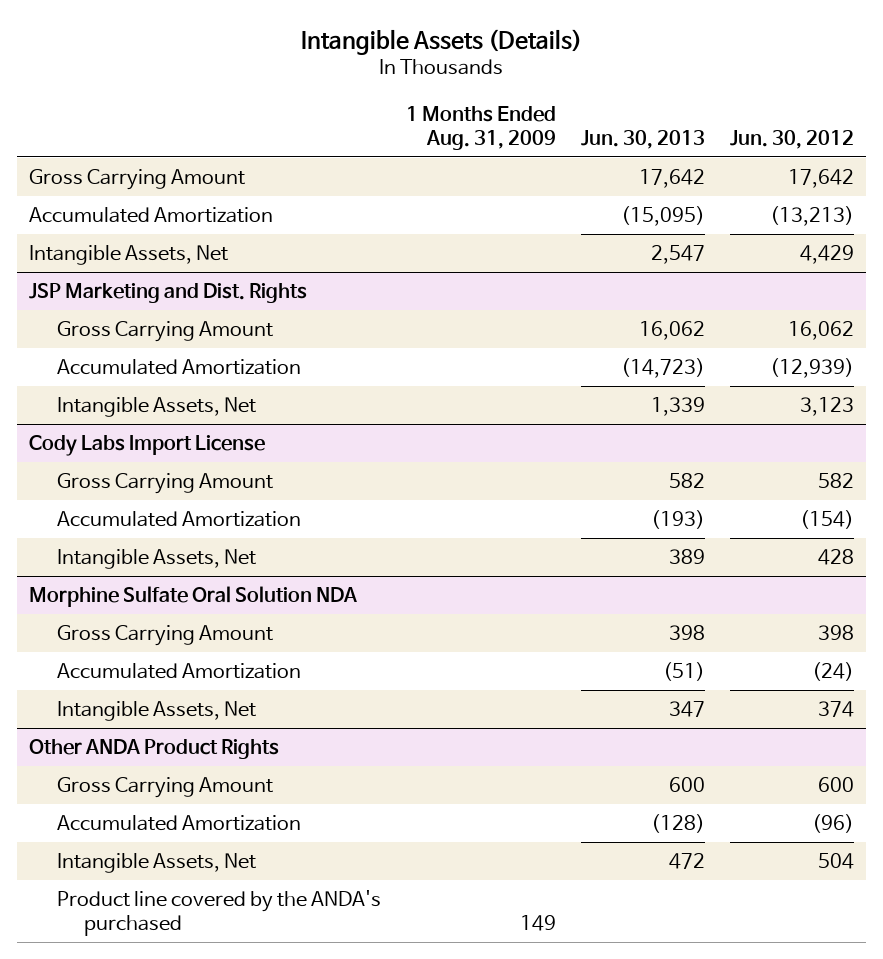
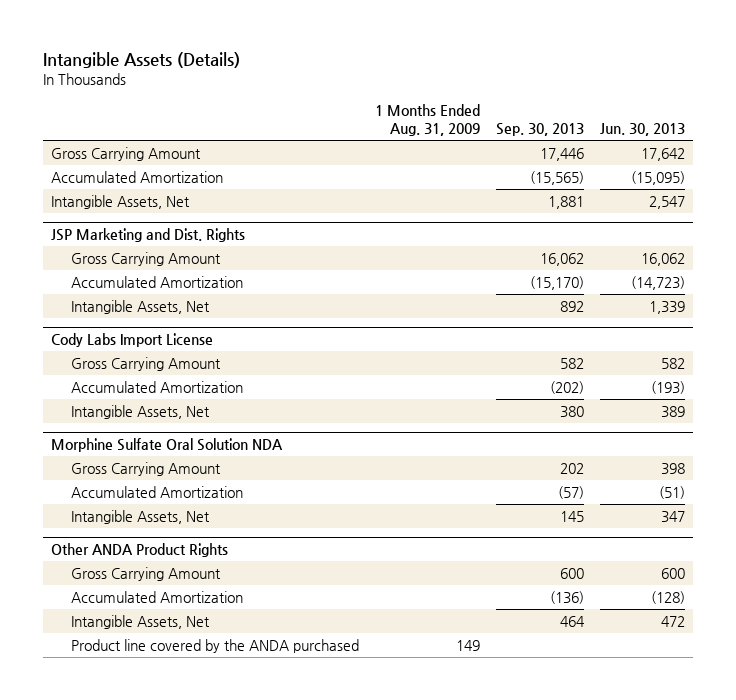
[729,129,854,149] Jun. 30, 2012 -> none
none -> [496,123,585,137] Sep. 30, 2013
[56,890,381,937] Product line covered by the ANDA's purchased -> [71,638,360,653] Product line covered by the ANDA purchased

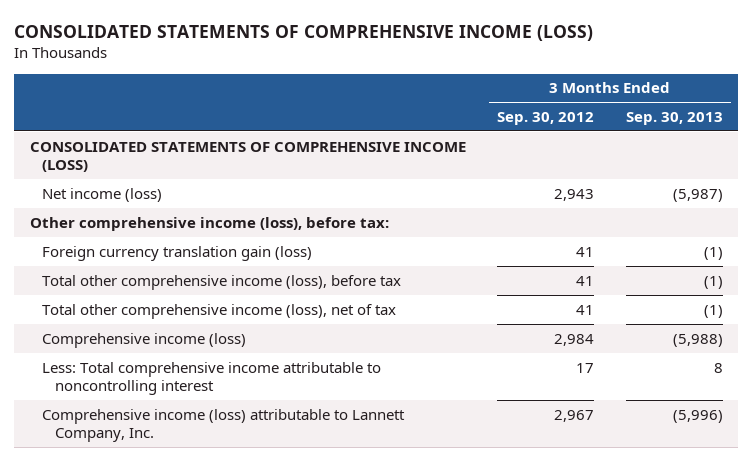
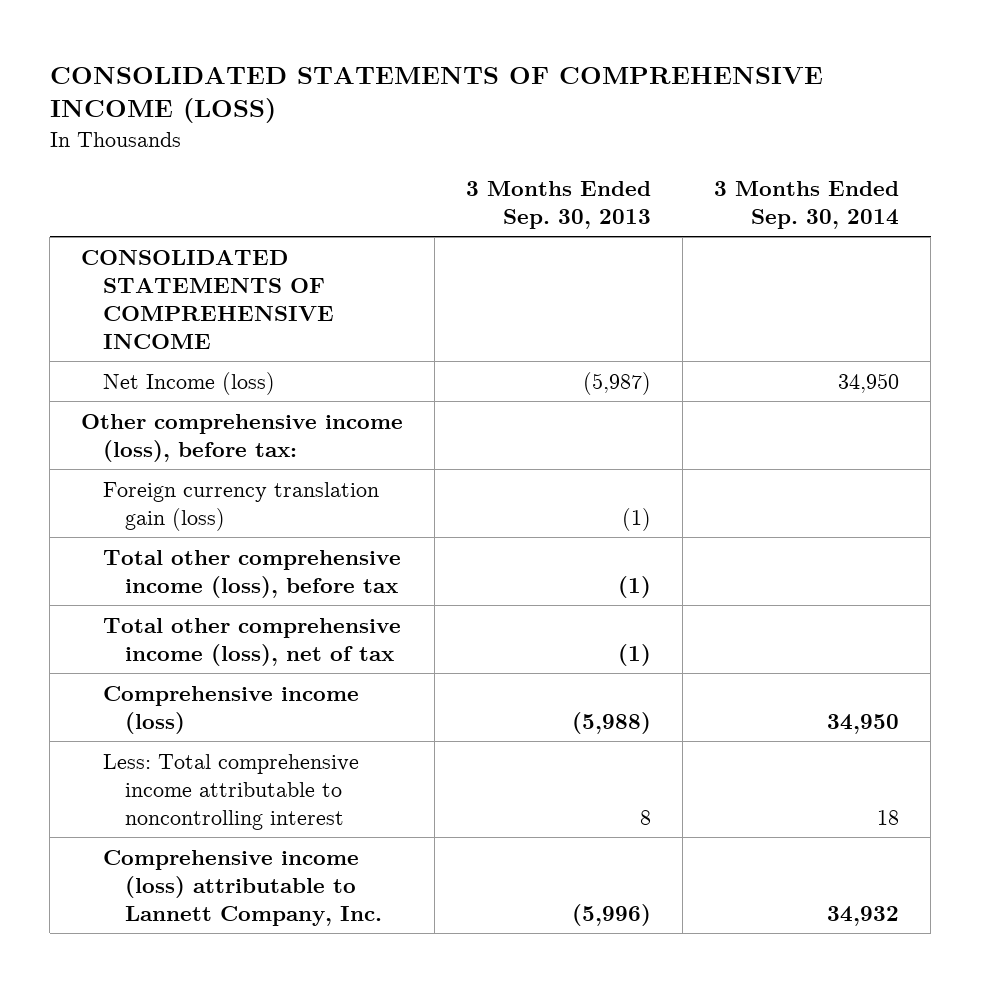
[497,112,595,126] Sep. 30, 2012 -> none
none -> [714,180,900,229] 3 Months Ended Sep. 30, 2014
[29,141,466,172] CONSOLIDATED STATEMENTS OF COMPREHENSIVE INCOME (LOSS) -> [81,249,335,349] CONSOLIDATED STATEMENTS OF COMPREHENSIVE INCOME
[42,187,163,202] Net income (loss) -> [103,371,276,395] Net Income (loss)

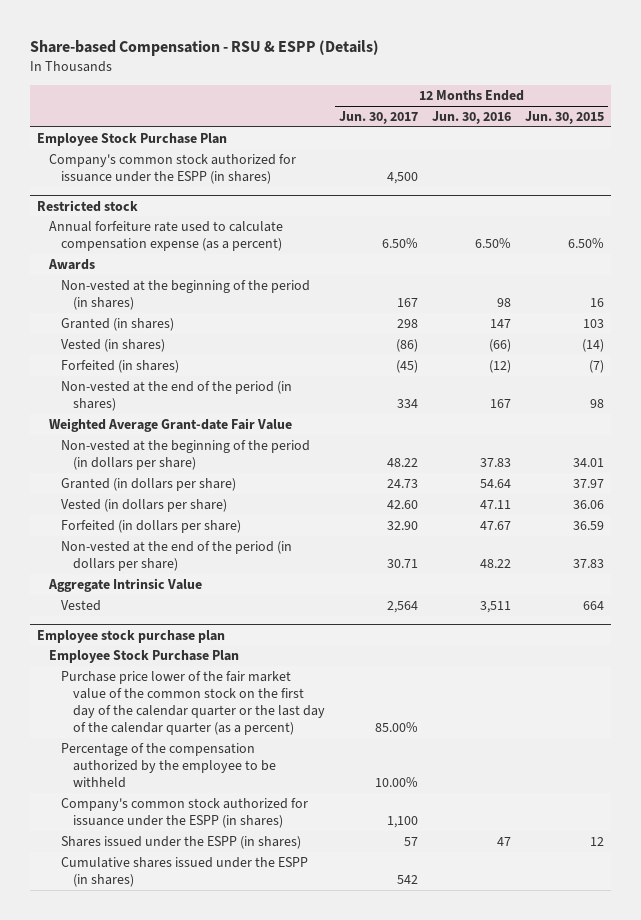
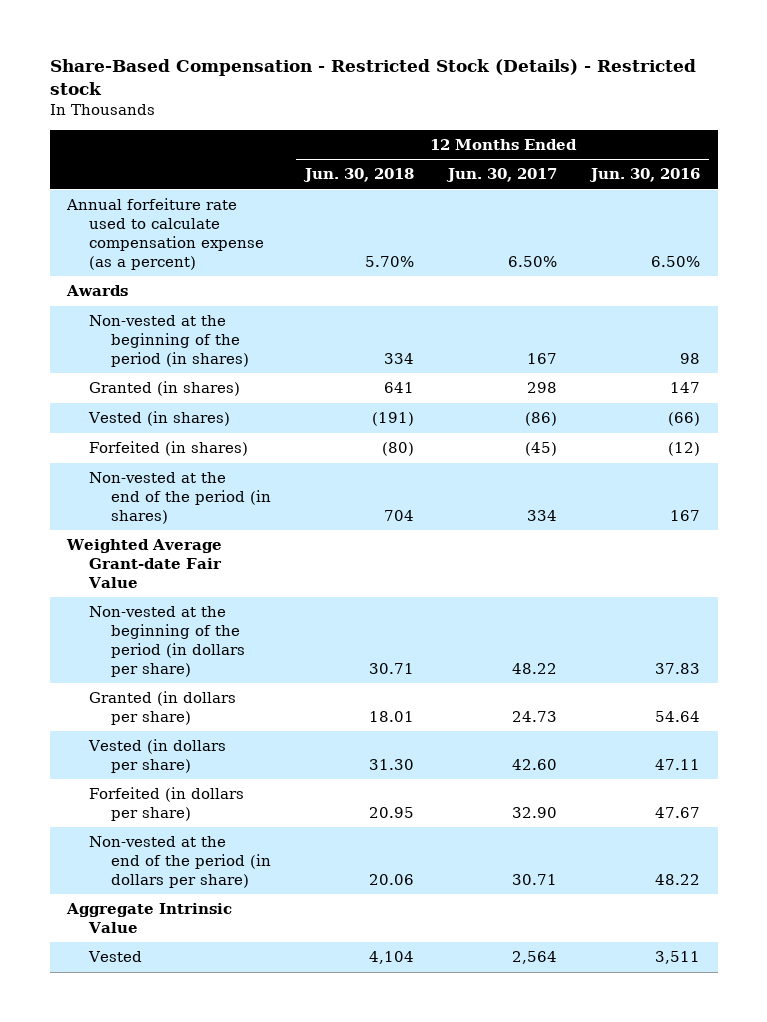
[30,40,380,57] Share-based Compensation - RSU & ESPP (Details) -> [49,59,696,96] Share-Based Compensation - Restricted Stock (Details) - Restricted stock
[525,111,605,125] Jun. 30, 2015 -> none
none -> [302,168,414,183] Jun. 30, 2018
[37,133,228,147] Employee Stock Purchase Plan -> none
[49,154,297,185] Company's common stock authorized for issuance under the ESPP (in shares) -> none
[37,199,139,212] Restricted stock -> none
[37,629,226,643] Employee stock purchase plan -> none
[49,650,240,664] Employee Stock Purchase Plan -> none
[60,671,325,736] Purchase price lower of the fair market value of the common stock on the first day of the calendar quarter or the last day of the calendar quarter (as a percent) -> none
[60,743,276,789] Percentage of the compensation authorized by the employee to be withheld -> none
[60,798,308,829] Company's common stock authorized for issuance under the ESPP (in shares) -> none
[60,836,301,850] Shares issued under the ESPP (in shares) -> none
[60,857,308,888] Cumulative shares issued under the ESPP (in shares) -> none

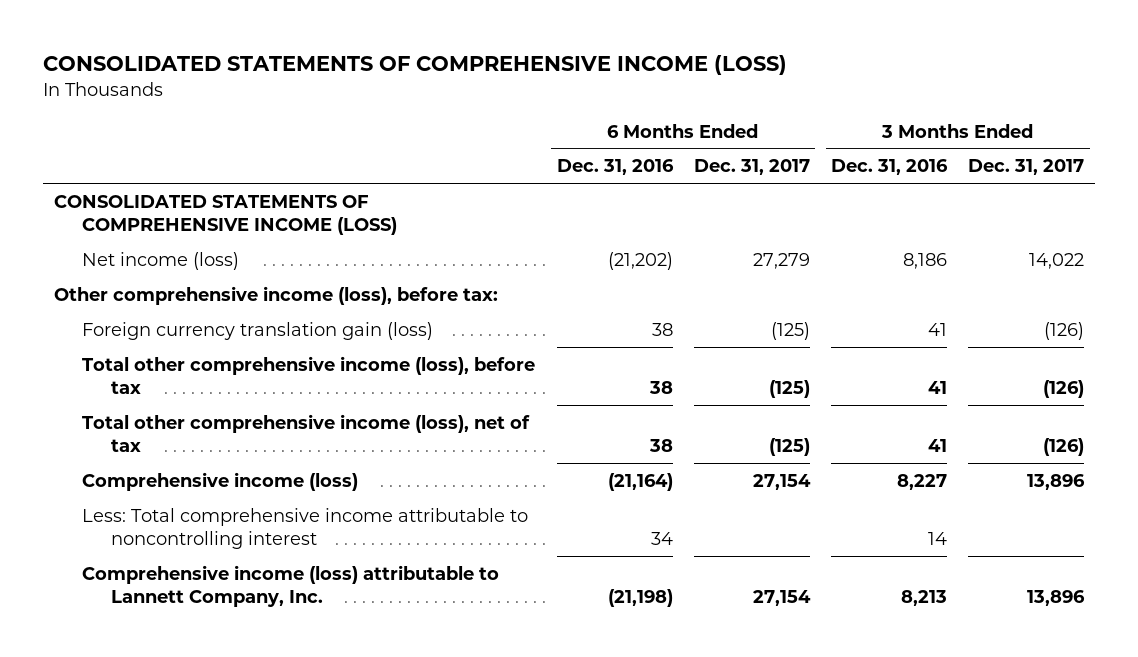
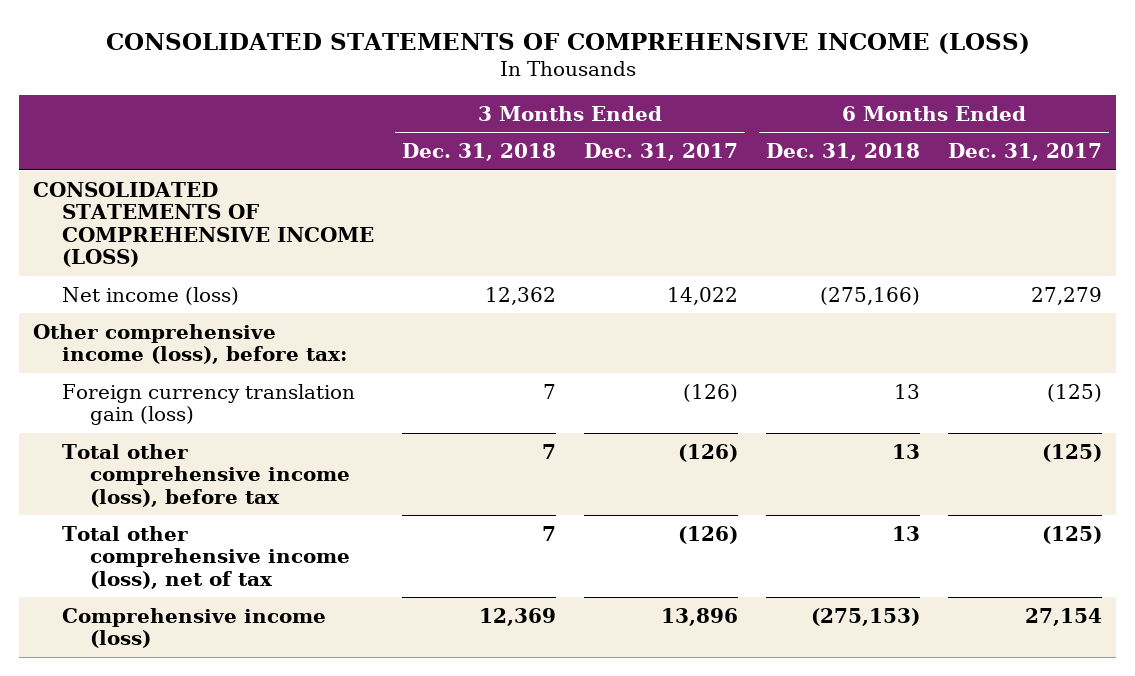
[556,159,674,176] Dec. 31, 2016 -> none
[831,159,949,176] Dec. 31, 2016 -> none
none -> [401,143,556,162] Dec. 31, 2018
none -> [765,143,920,162] Dec. 31, 2018
[82,507,529,549] Less: Total comprehensive income attributable to noncontrolling interest -> none
[82,564,500,607] Comprehensive income (loss) attributable to Lannett Company, Inc. -> none

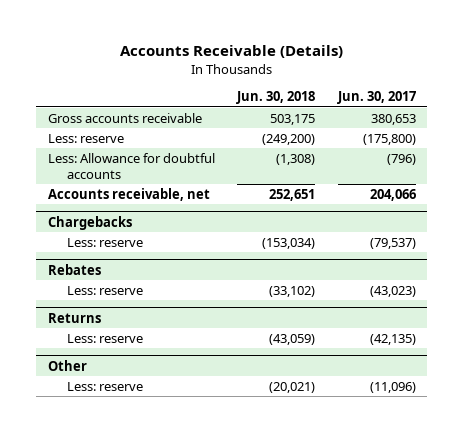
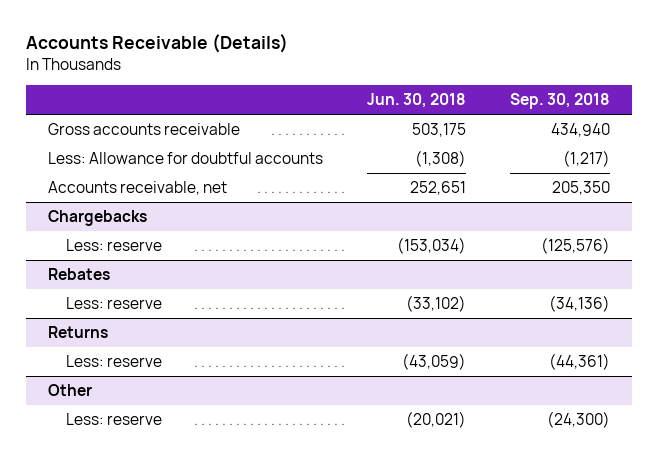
[337,91,417,105] Jun. 30, 2017 -> none
none -> [510,93,611,110] Sep. 30, 2018
[47,133,124,143] Less: reserve -> none

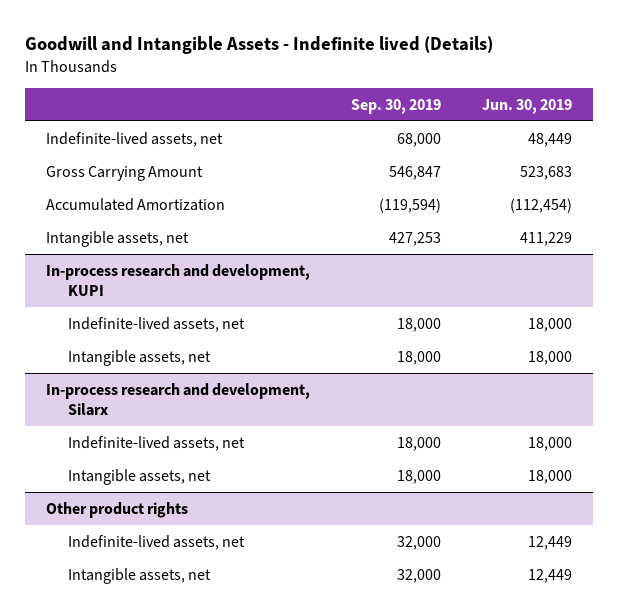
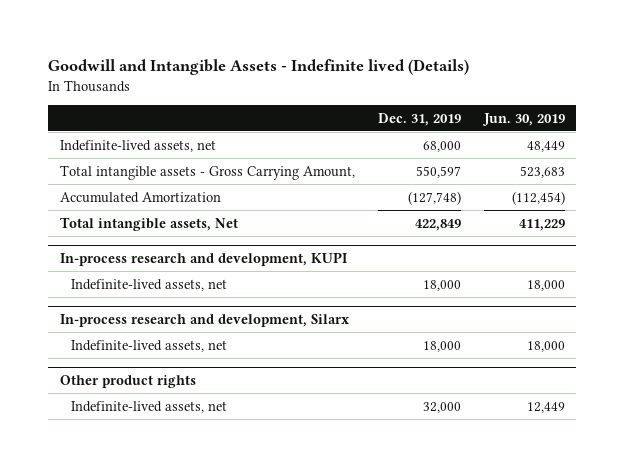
[351,98,442,114] Sep. 30, 2019 -> none
none -> [377,112,461,126] Dec. 31, 2019
[45,165,203,181] Gross Carrying Amount -> [59,164,355,180] Total intangible assets - Gross Carrying Amount,
[45,230,189,247] Intangible assets, net -> [59,216,238,231] Total intangible assets, Net
[68,349,212,366] Intangible assets, net -> none
[68,468,212,485] Intangible assets, net -> none
[68,567,212,584] Intangible assets, net -> none

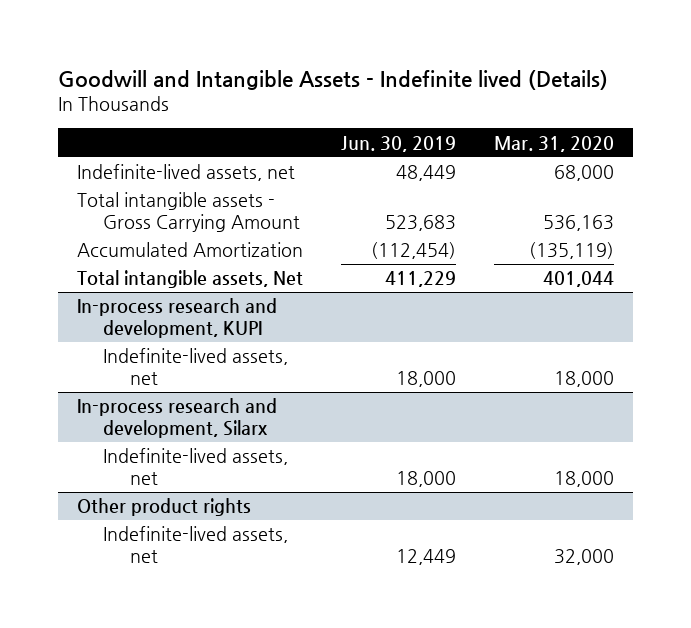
[377,112,461,126] Dec. 31, 2019 -> none
none -> [493,135,614,152] Mar. 31, 2020
[59,164,355,180] Total intangible assets - Gross Carrying Amount, -> [76,192,301,233] Total intangible assets - Gross Carrying Amount

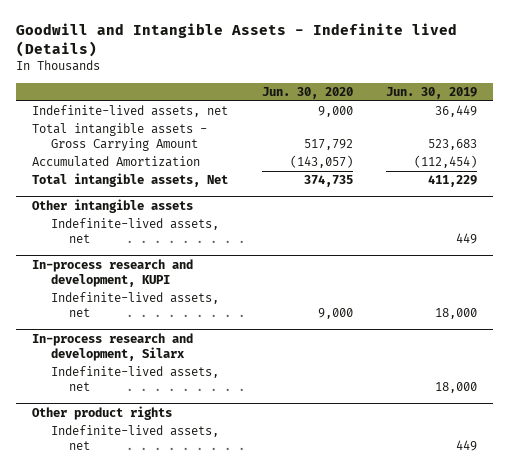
[493,135,614,152] Mar. 31, 2020 -> none
none -> [261,86,353,99] Jun. 30, 2020
[395,165,456,182] 48,449 -> [434,105,477,118] 36,449
none -> [32,198,194,213] Other intangible assets
none -> [50,218,219,244] Indefinite-lived assets, net
[395,549,456,566] 12,449 -> [455,440,477,452] 449

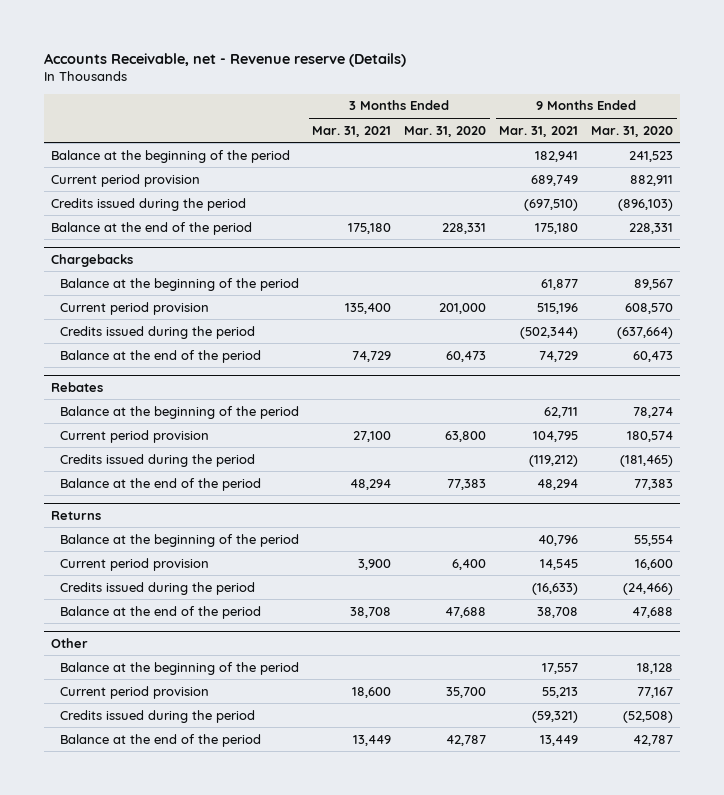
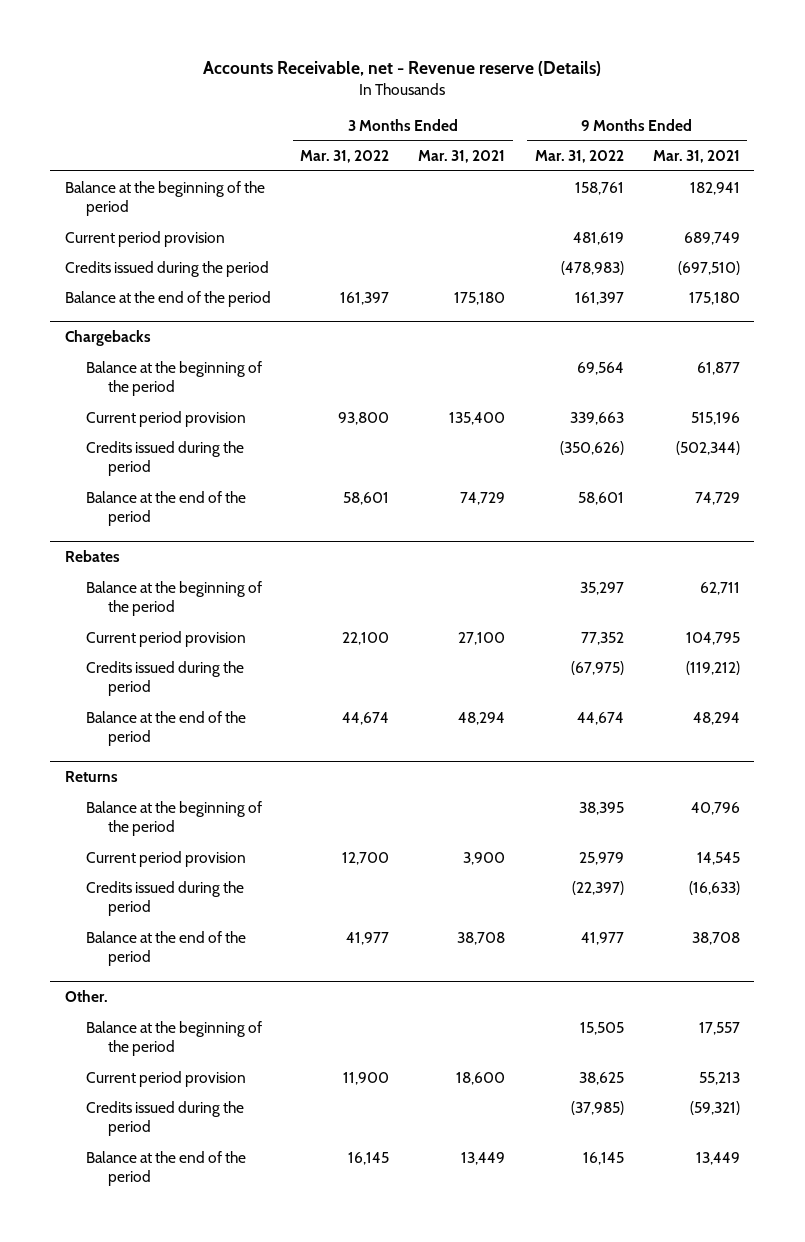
[404,125,487,137] Mar. 31, 2020 -> none
[591,125,674,137] Mar. 31, 2020 -> none
none -> [300,150,390,164] Mar. 31, 2022
none -> [534,150,624,164] Mar. 31, 2022
[50,637,88,648] Other -> [64,990,108,1003] Other.

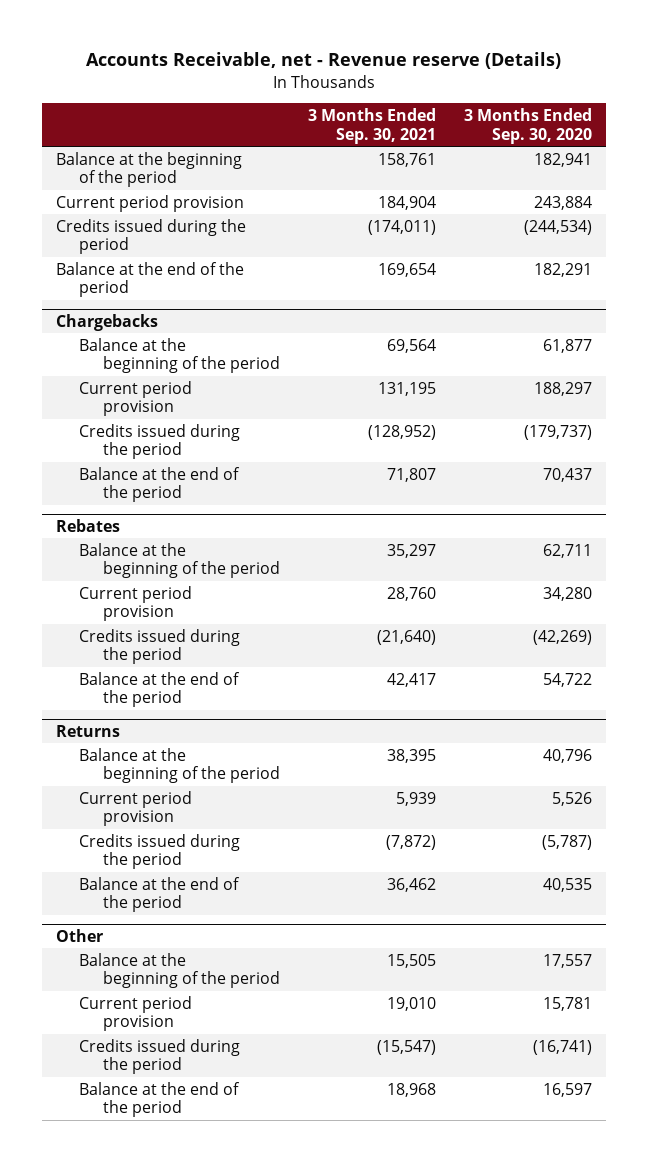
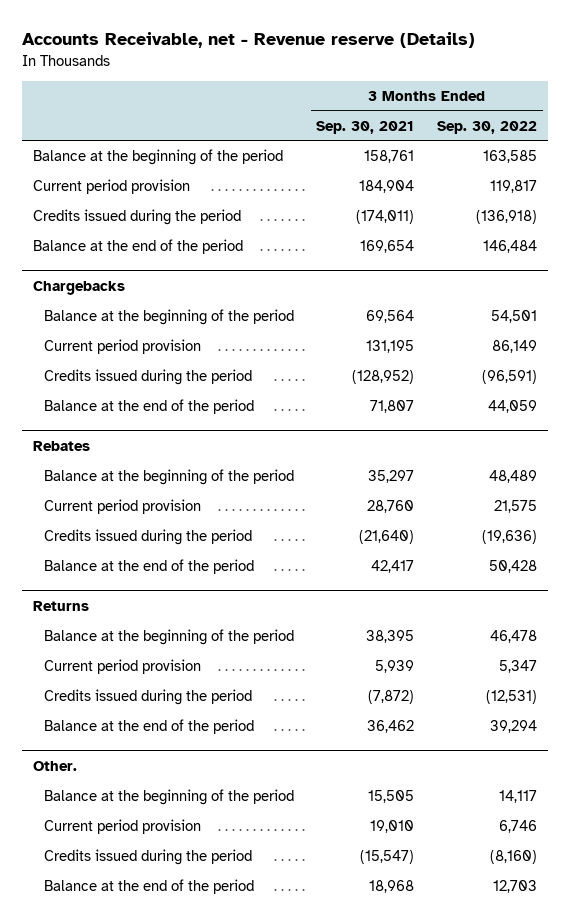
[464,108,593,144] 3 Months Ended Sep. 30, 2020 -> none
none -> [437,120,538,134] Sep. 30, 2022
[55,928,103,942] Other -> [32,760,77,771] Other.

